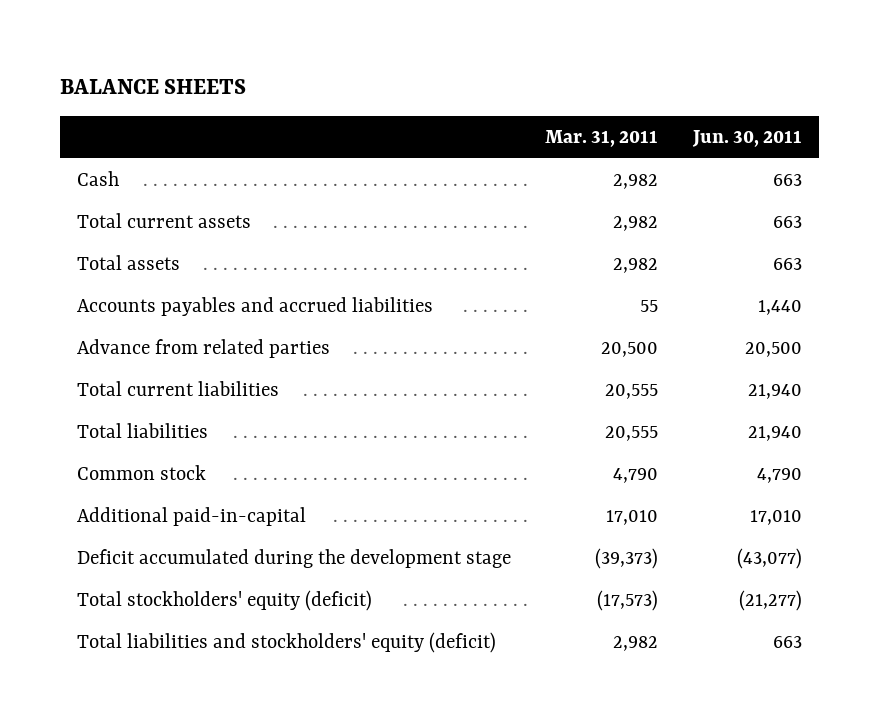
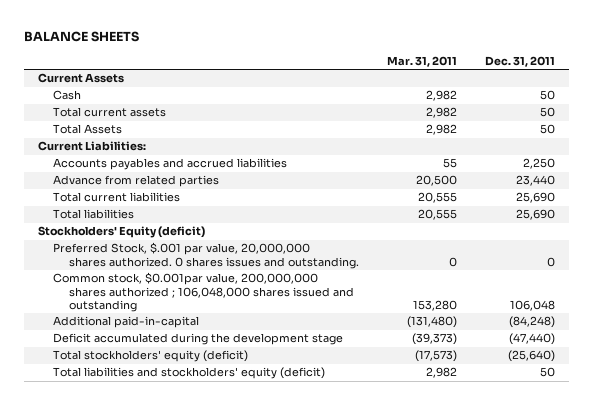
[691,129,802,147] Jun. 30, 2011 -> none
none -> [484,55,555,67] Dec. 31, 2011
none -> [38,73,125,84] Current Assets
[76,255,180,271] Total assets -> [53,124,123,135] Total Assets
none -> [38,141,147,152] Current Liabilities:
[76,465,206,481] Common stock -> none
none -> [38,226,206,239] Stockholders' Equity (deficit)
none -> [53,242,359,269] Preferred Stock, $.001 par value, 20,000,000 shares authorized. 0 shares issues and outstanding.
none -> [53,272,354,312] Common stock, $0.001par value, 200,000,000 shares authorized ; 106,048,000 shares issued and outstanding
[606,510,659,526] 17,010 -> [406,316,457,329] (131,480)

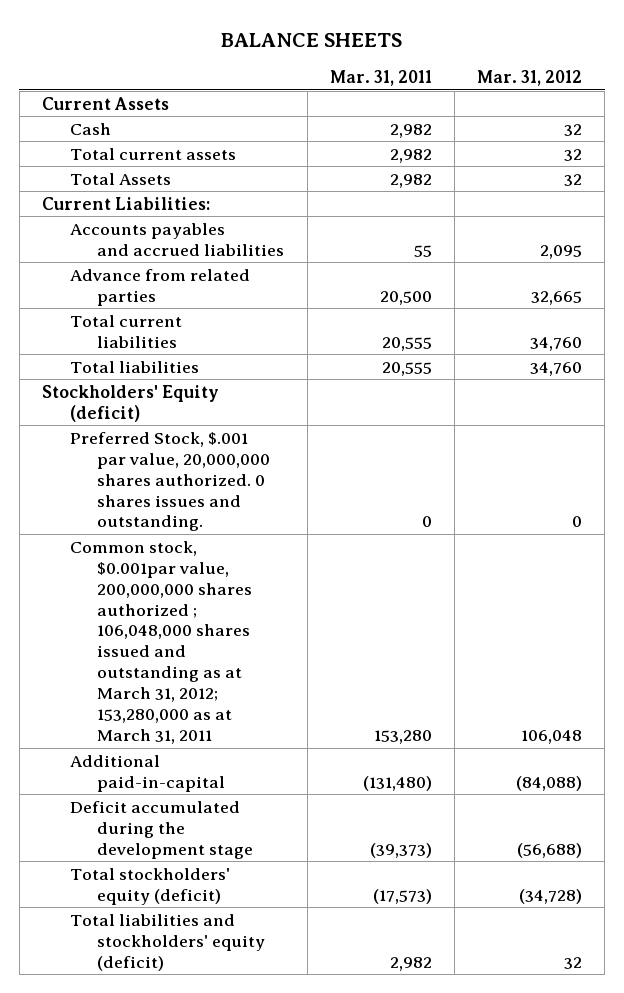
[484,55,555,67] Dec. 31, 2011 -> none
none -> [477,70,583,87] Mar. 31, 2012
[53,272,354,312] Common stock, $0.001par value, 200,000,000 shares authorized ; 106,048,000 shares issued and outstanding -> [69,540,253,745] Common stock, $0.001par value, 200,000,000 shares authorized ; 106,048,000 shares issued and outstanding as at March 31, 2012; 153,280,000 as at March 31, 2011

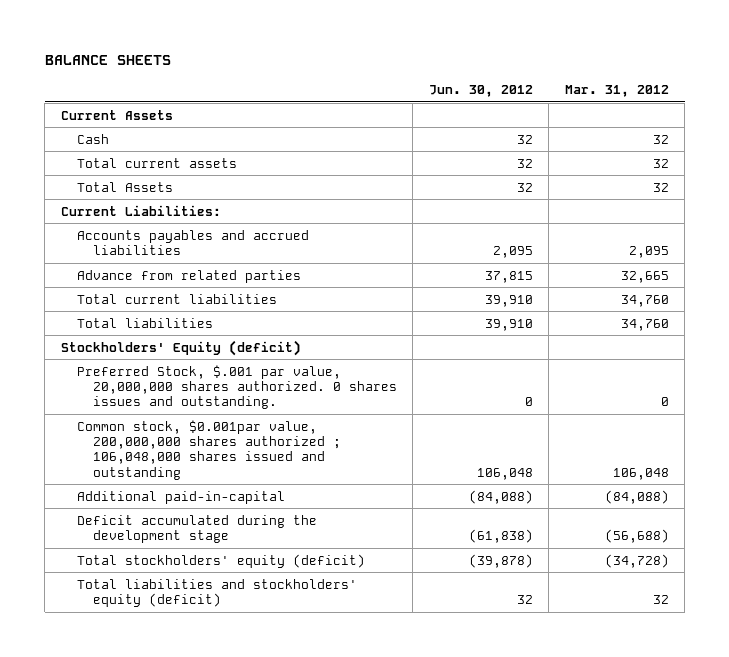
[329,70,432,87] Mar. 31, 2011 -> none
none -> [428,85,533,98] Jun. 30, 2012
[69,540,253,745] Common stock, $0.001par value, 200,000,000 shares authorized ; 106,048,000 shares issued and outstanding as at March 31, 2012; 153,280,000 as at March 31, 2011 -> [76,419,342,480] Common stock, $0.001par value, 200,000,000 shares authorized ; 106,048,000 shares issued and outstanding

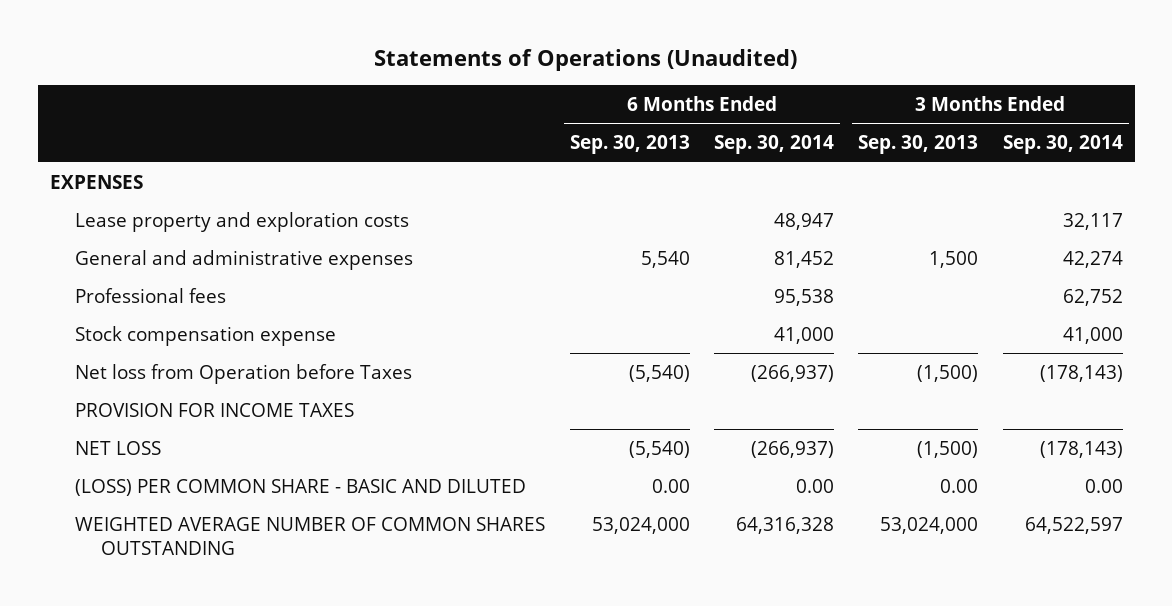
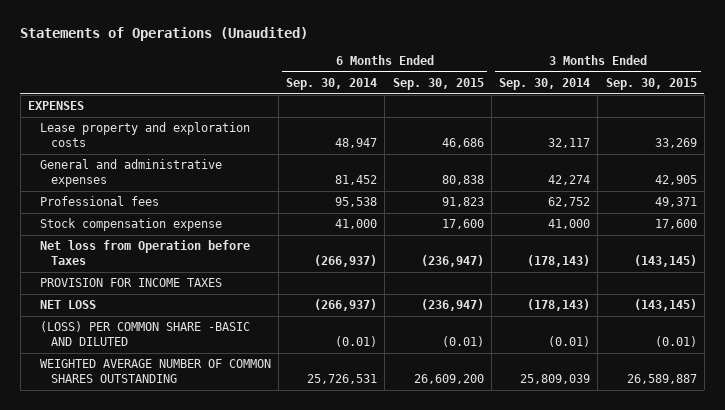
[569,135,690,155] Sep. 30, 2013 -> none
[858,135,979,155] Sep. 30, 2013 -> none
none -> [392,78,484,91] Sep. 30, 2015
none -> [605,78,697,91] Sep. 30, 2015
[75,478,527,496] (LOSS) PER COMMON SHARE - BASIC AND DILUTED -> [39,321,250,347] (LOSS) PER COMMON SHARE -BASIC AND DILUTED
[795,478,834,493] 0.00 -> [335,336,378,348] (0.01)
[1084,478,1123,493] 0.00 -> [548,336,591,348] (0.01)
[735,516,834,534] 64,316,328 -> [307,374,378,385] 25,726,531
[1024,516,1123,534] 64,522,597 -> [520,374,591,385] 25,809,039

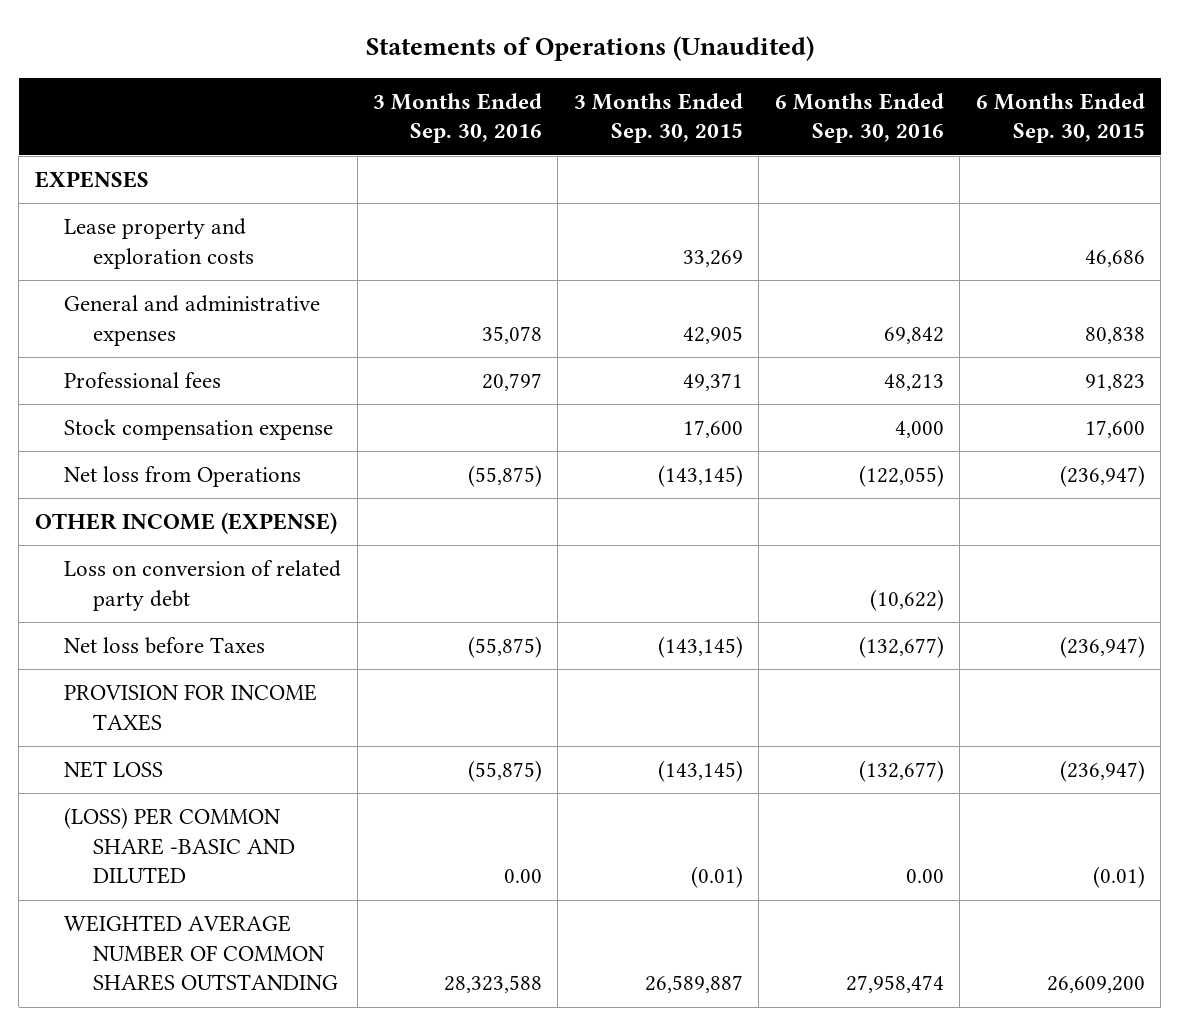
[286,78,378,91] Sep. 30, 2014 -> none
[499,78,591,91] Sep. 30, 2014 -> none
none -> [373,92,543,144] 3 Months Ended Sep. 30, 2016
none -> [774,92,944,144] 6 Months Ended Sep. 30, 2016
[39,240,250,266] Net loss from Operation before Taxes -> [64,466,302,488] Net loss from Operations
none -> [34,512,337,535] OTHER INCOME (EXPENSE)
none -> [64,560,342,611] Loss on conversion of related party debt
none -> [64,637,266,655] Net loss before Taxes

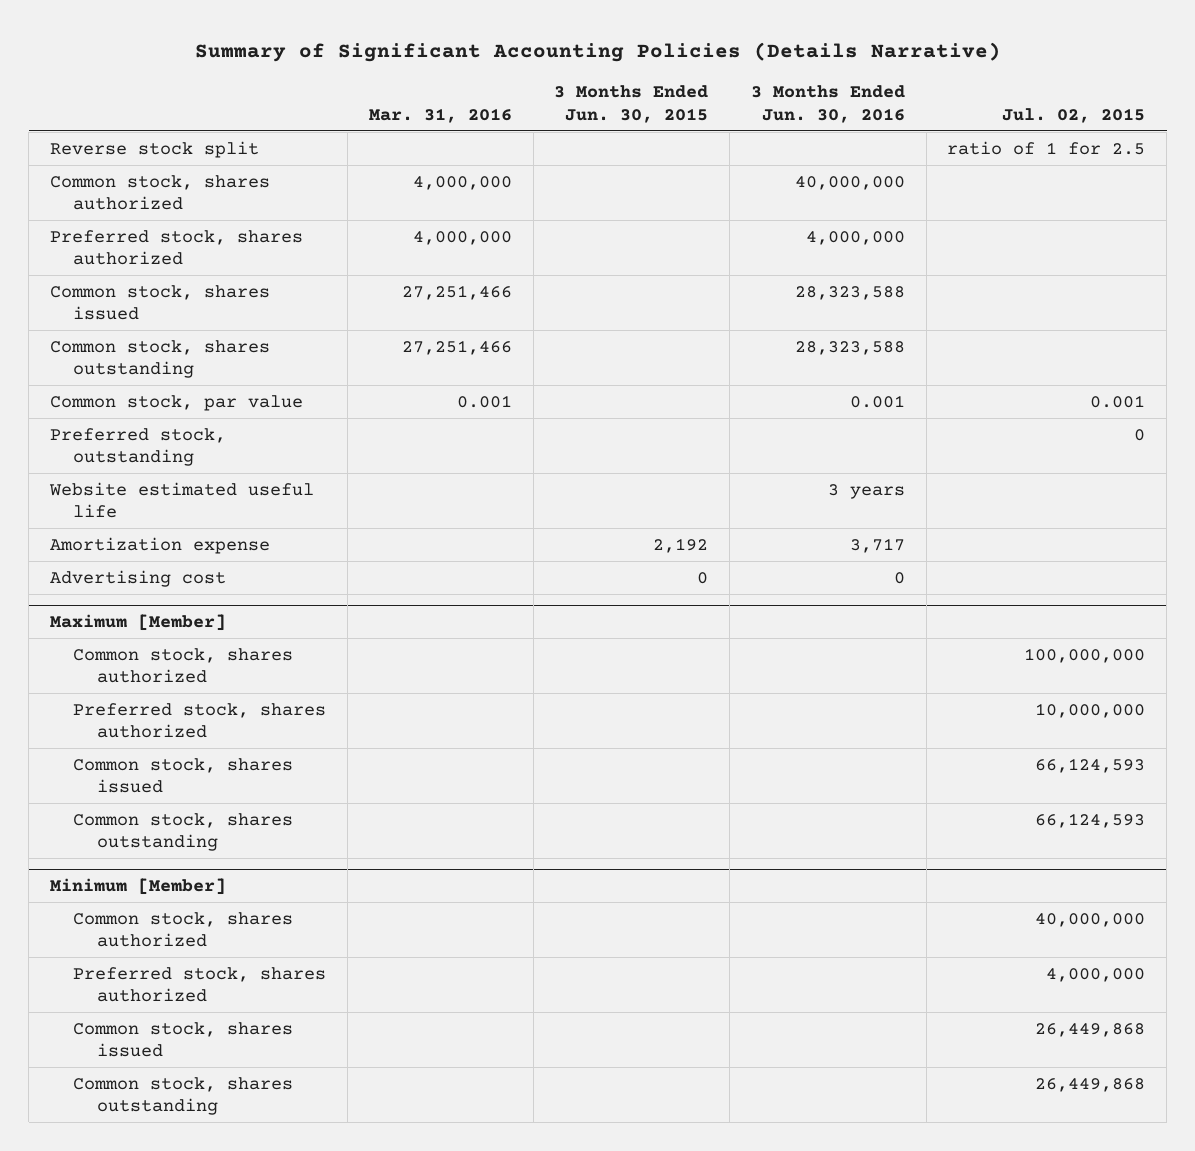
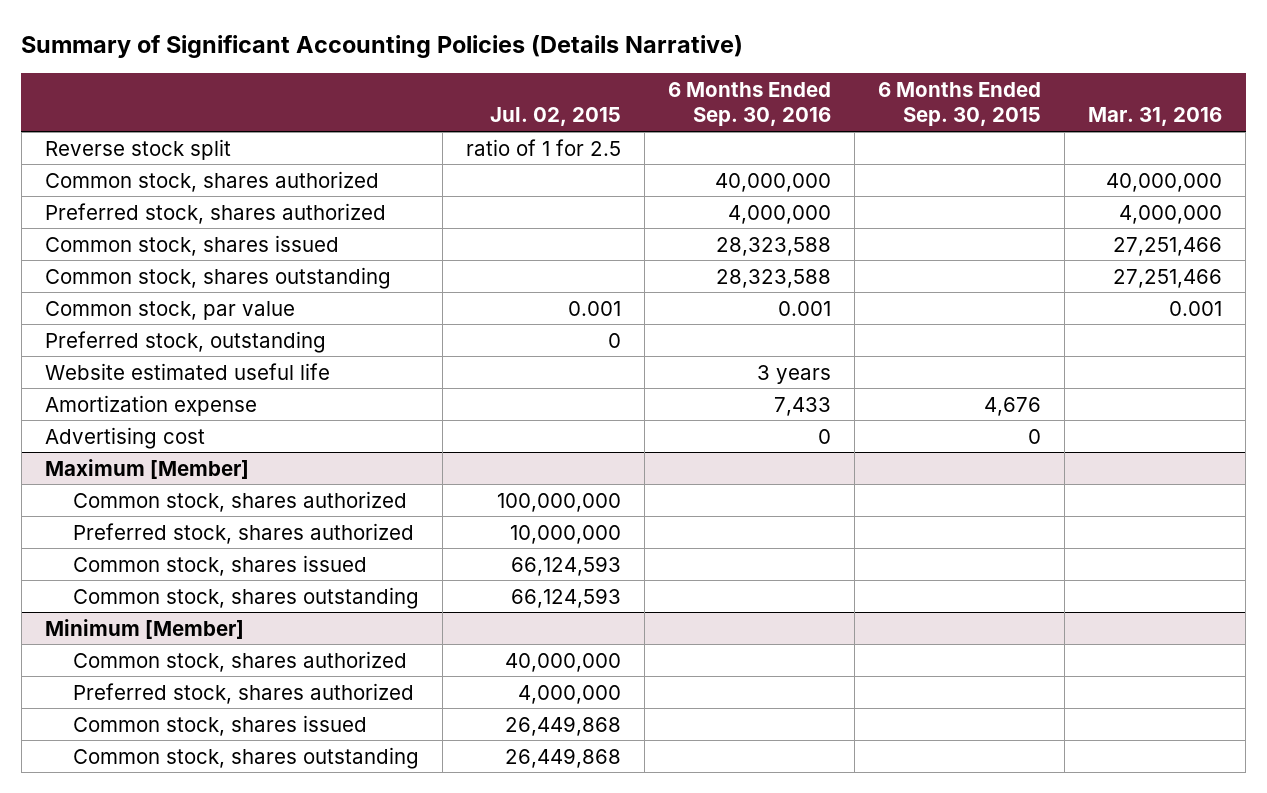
[554,85,709,123] 3 Months Ended Jun. 30, 2015 -> none
[750,85,905,123] 3 Months Ended Jun. 30, 2016 -> none
none -> [668,81,832,127] 6 Months Ended Sep. 30, 2016
none -> [878,81,1042,127] 6 Months Ended Sep. 30, 2015
[412,175,512,190] 4,000,000 -> [1106,172,1223,192] 40,000,000

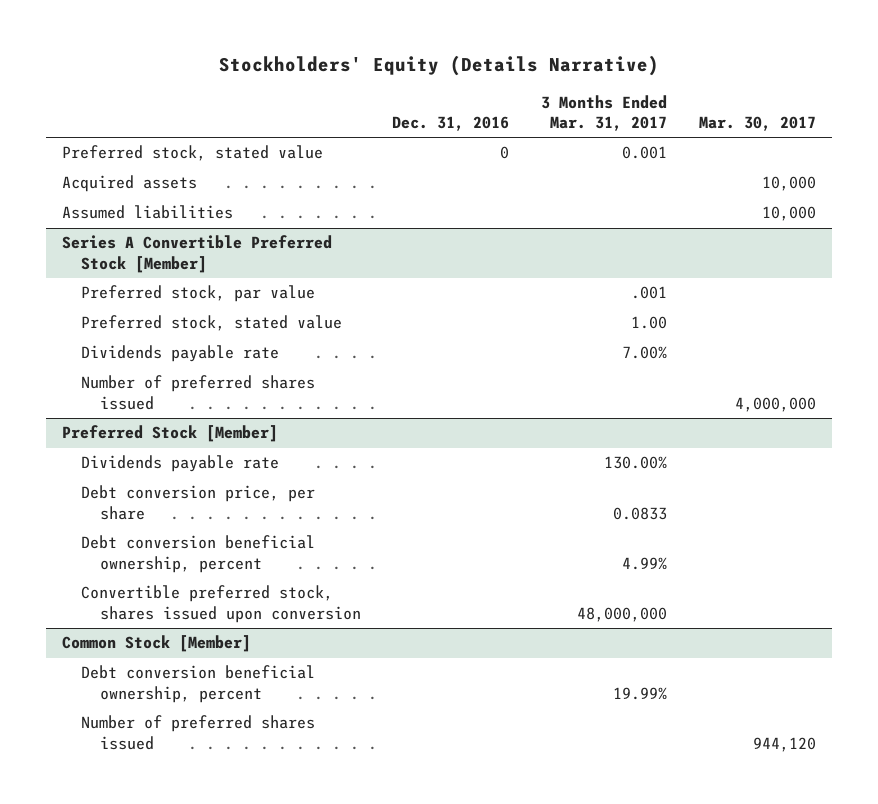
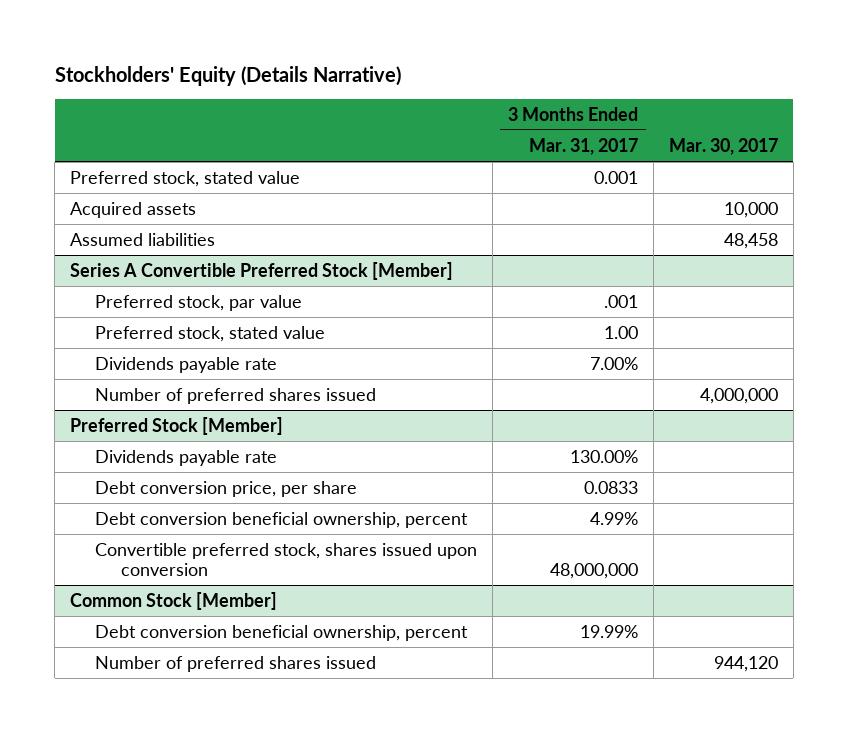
[392,116,510,132] Dec. 31, 2016 -> none
[761,206,816,222] 10,000 -> [723,232,778,249] 48,458

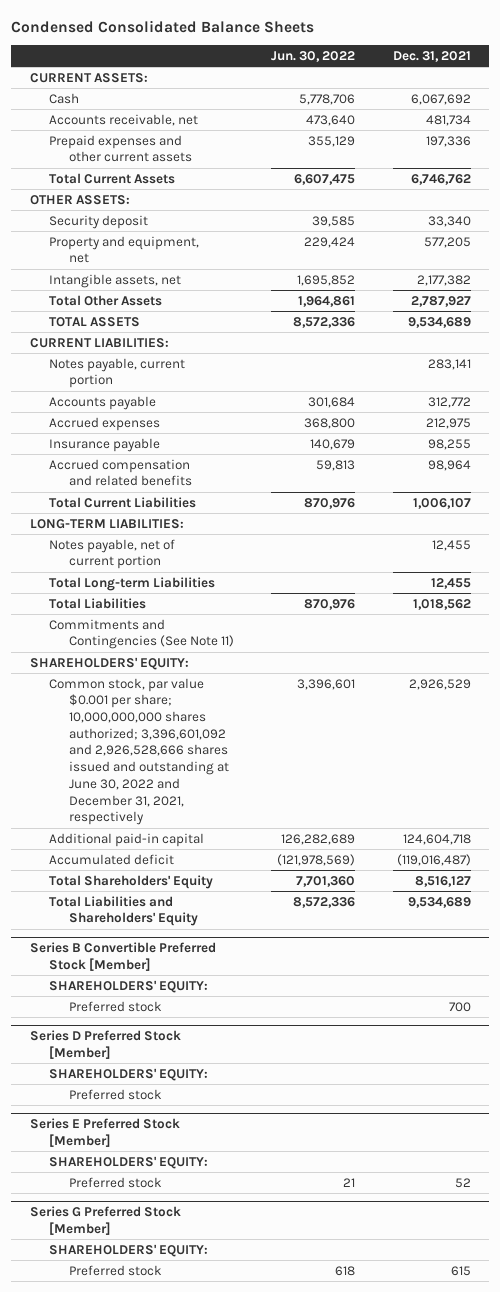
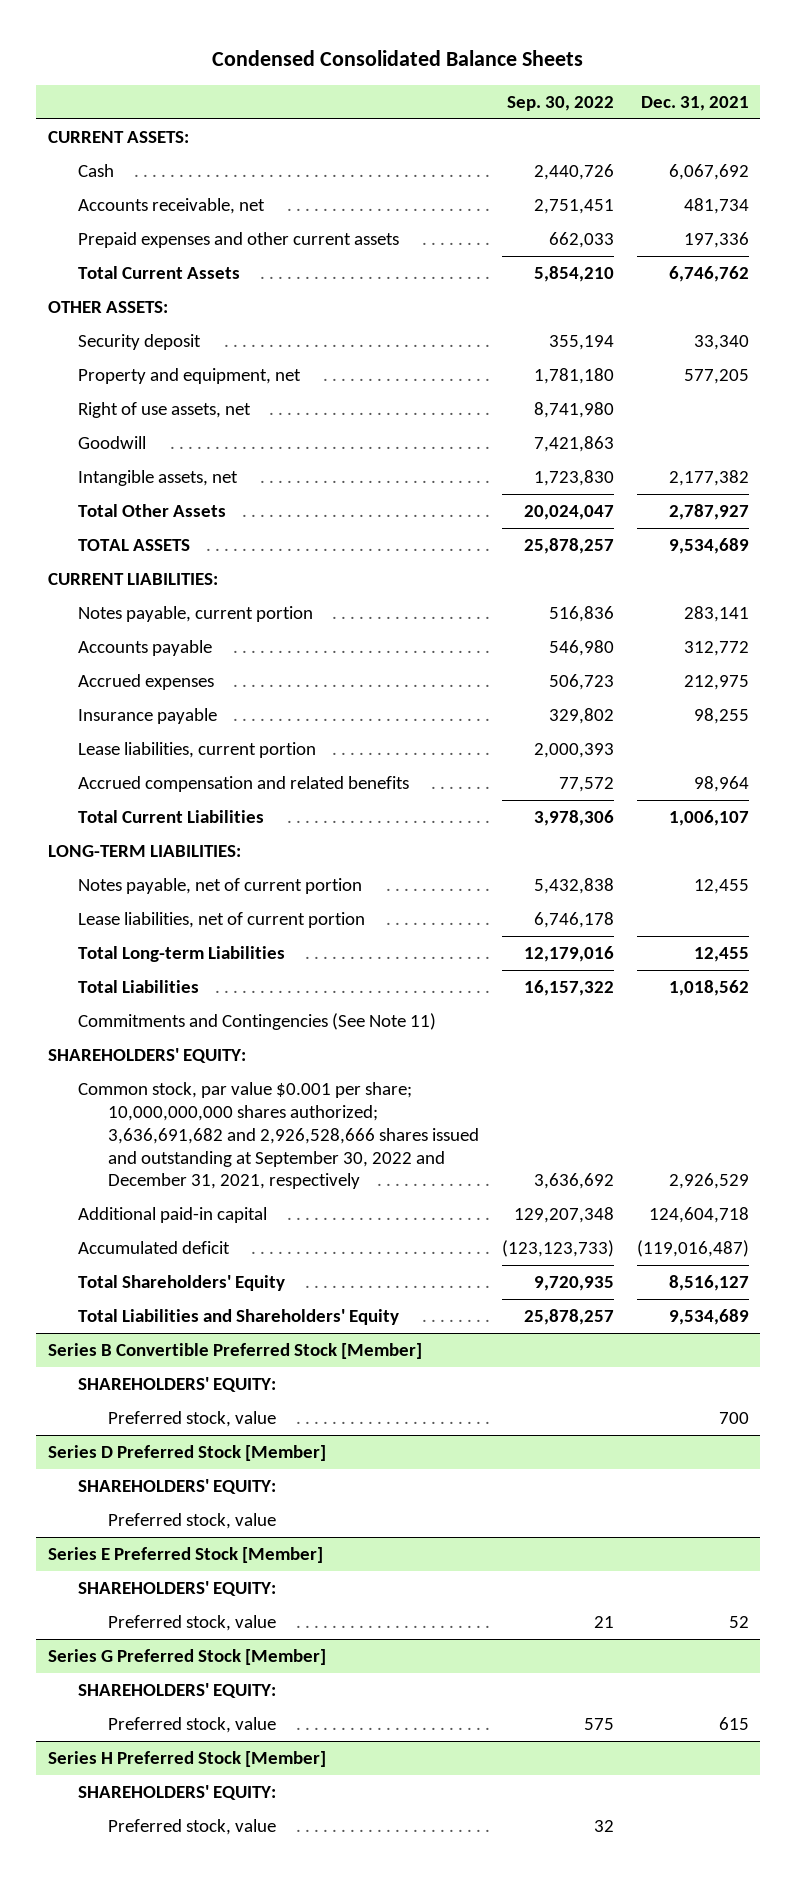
[271,50,356,62] Jun. 30, 2022 -> none
none -> [506,95,614,111] Sep. 30, 2022
none -> [77,402,251,419] Right of use assets, net
none -> [77,436,146,450] Goodwill
none -> [77,742,316,759] Lease liabilities, current portion
none -> [77,912,365,929] Lease liabilities, net of current portion
[49,677,229,826] Common stock, par value $0.001 per share; 10,000,000,000 shares authorized; 3,396,601,092 and 2,926,528,666 shares issued and outstanding at June 30, 2022 and December 31, 2021, respectively -> [77,1082,479,1190] Common stock, par value $0.001 per share; 10,000,000,000 shares authorized; 3,636,691,682 and 2,926,528,666 shares issued and outstanding at September 30, 2022 and December 31, 2021, respectively
[68,1000,162,1012] Preferred stock -> [107,1411,276,1428] Preferred stock, value
[68,1088,162,1100] Preferred stock -> [107,1513,276,1530] Preferred stock, value
[68,1176,162,1188] Preferred stock -> [107,1615,276,1632] Preferred stock, value
[68,1264,162,1276] Preferred stock -> [107,1717,276,1734] Preferred stock, value
none -> [47,1751,326,1768] Series H Preferred Stock [Member]
none -> [77,1785,276,1801] SHAREHOLDERS' EQUITY:
none -> [107,1819,276,1836] Preferred stock, value

